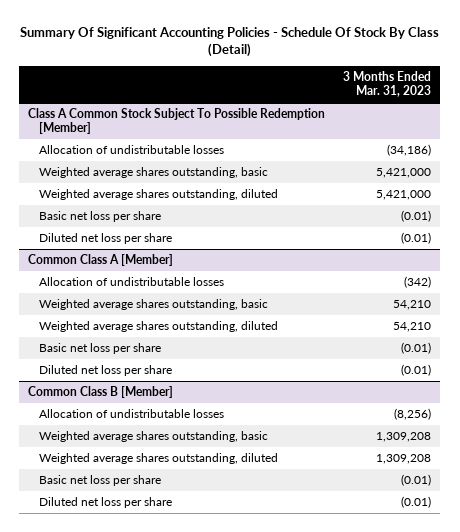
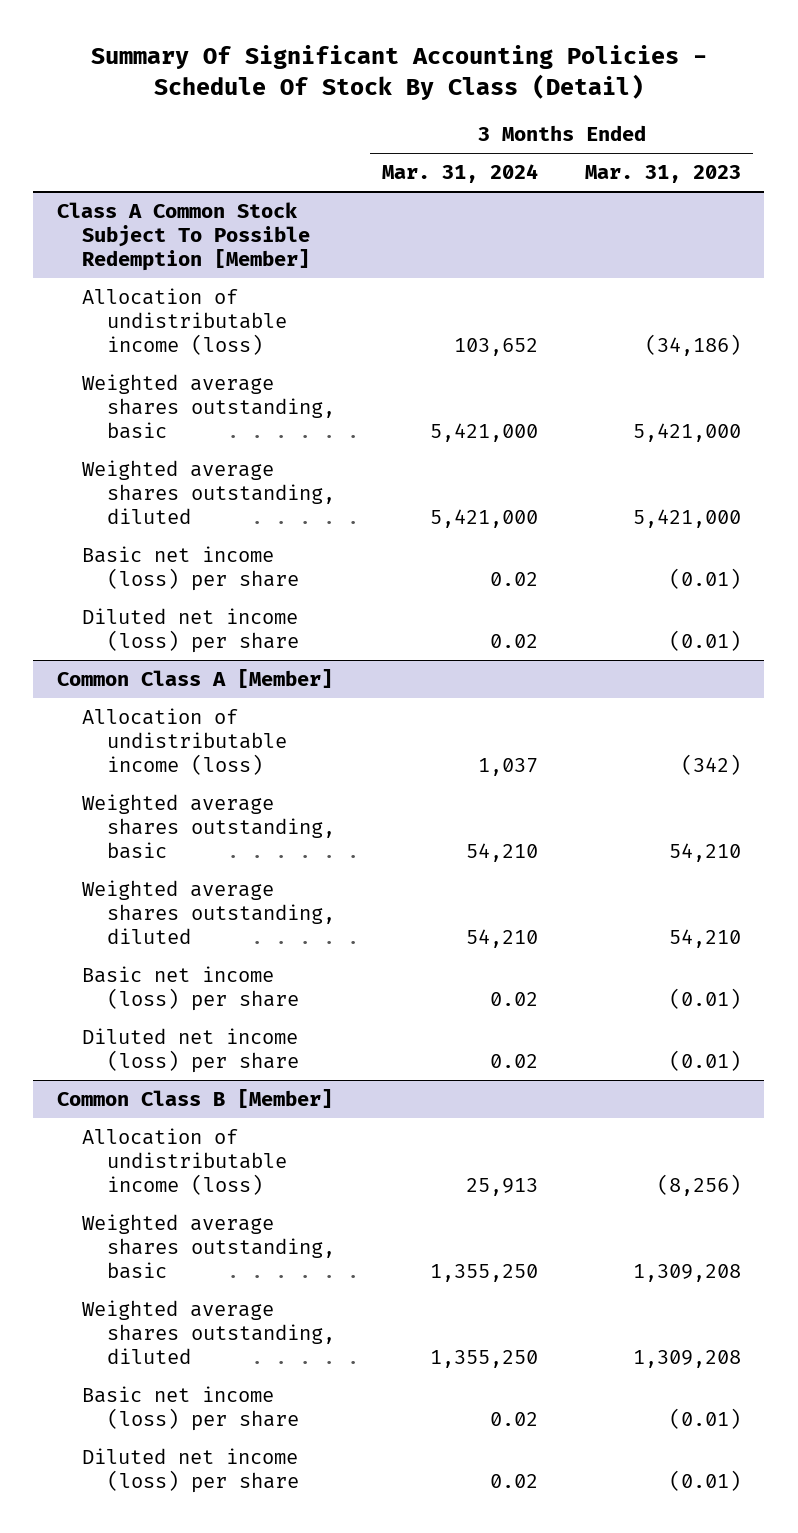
none -> [382,164,539,184] Mar. 31, 2024
[39,145,225,155] Allocation of undistributable losses -> [82,287,288,355] Allocation of undistributable income (loss)
[39,211,162,223] Basic net loss per share -> [82,545,300,591] Basic net income (loss) per share
[39,233,173,245] Diluted net loss per share -> [82,607,300,653] Diluted net income (loss) per share
[39,277,225,287] Allocation of undistributable losses -> [82,707,288,775] Allocation of undistributable income (loss)
[39,343,162,355] Basic net loss per share -> [82,965,300,1011] Basic net income (loss) per share
[39,365,173,377] Diluted net loss per share -> [82,1027,300,1073] Diluted net income (loss) per share
[39,409,225,419] Allocation of undistributable losses -> [82,1127,288,1195] Allocation of undistributable income (loss)
[39,475,162,487] Basic net loss per share -> [82,1385,300,1431] Basic net income (loss) per share
[39,497,173,509] Diluted net loss per share -> [82,1447,300,1493] Diluted net income (loss) per share

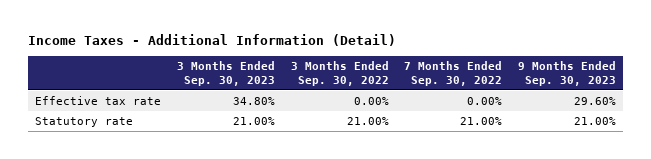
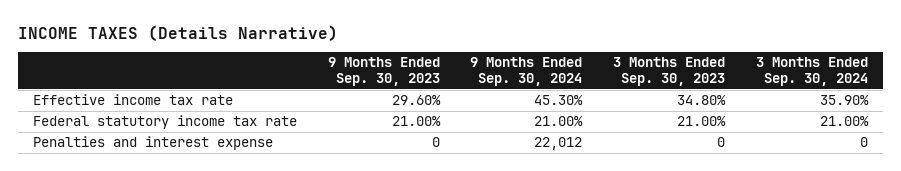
[27,33,396,46] Income Taxes - Additional Information (Detail) -> [17,24,338,41] INCOME TAXES (Details Narrative)
[290,61,389,86] 3 Months Ended Sep. 30, 2022 -> none
[404,61,503,86] 7 Months Ended Sep. 30, 2022 -> none
none -> [470,57,583,87] 9 Months Ended Sep. 30, 2024
none -> [755,57,868,87] 3 Months Ended Sep. 30, 2024
[35,95,162,105] Effective tax rate -> [33,94,234,106] Effective income tax rate
[35,116,134,127] Statutory rate -> [33,115,298,130] Federal statutory income tax rate
none -> [33,136,274,151] Penalties and interest expense

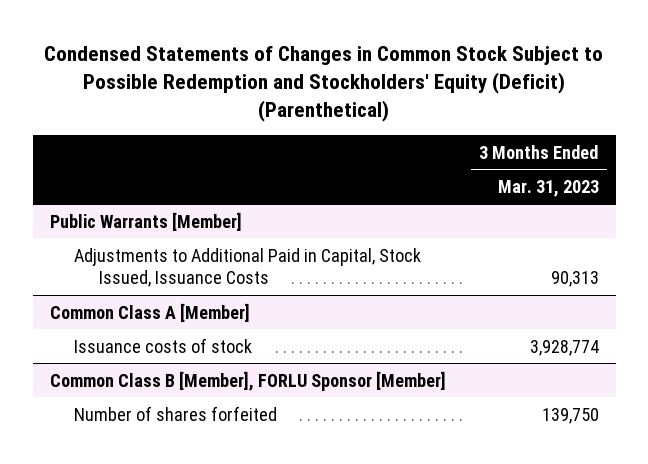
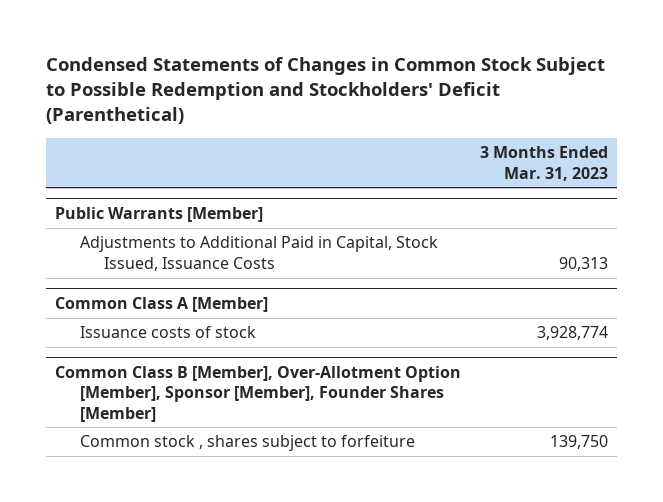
[44,45,604,122] Condensed Statements of Changes in Common Stock Subject to Possible Redemption and Stockholders' Equity (Deficit) (Parenthetical) -> [46,57,606,125] Condensed Statements of Changes in Common Stock Subject to Possible Redemption and Stockholders' Deficit (Parenthetical)
[49,370,446,391] Common Class B [Member], FORLU Sponsor [Member] -> none
none -> [55,365,462,422] Common Class B [Member], Over-Allotment Option [Member], Sponsor [Member], Founder Shares [Member]
[74,405,278,421] Number of shares forfeited -> [79,435,415,452] Common stock , shares subject to forfeiture

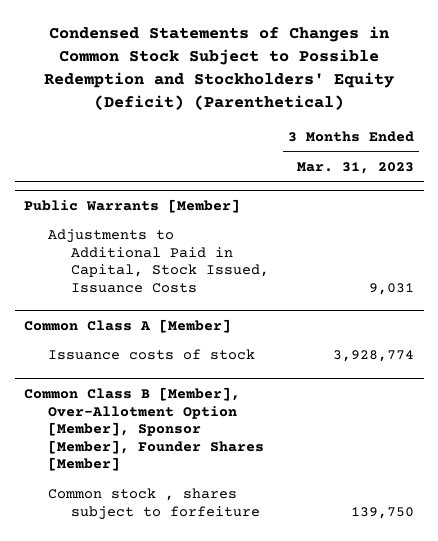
[46,57,606,125] Condensed Statements of Changes in Common Stock Subject to Possible Redemption and Stockholders' Deficit (Parenthetical) -> [44,25,395,111] Condensed Statements of Changes in Common Stock Subject to Possible Redemption and Stockholders' Equity (Deficit) (Parenthetical)
[558,256,608,271] 90,313 -> [368,283,414,296] 9,031

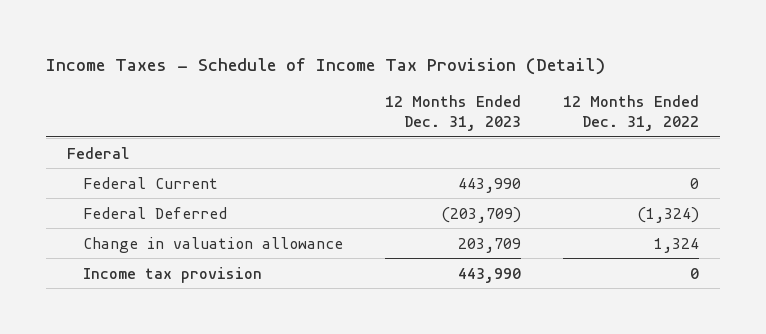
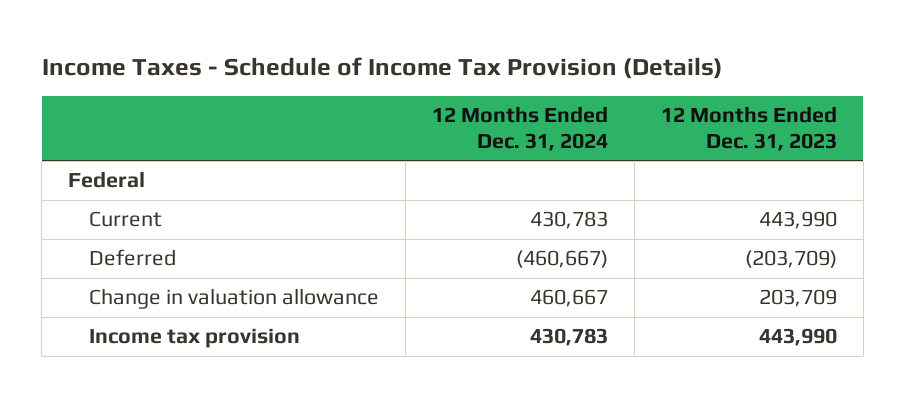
[46,58,606,76] Income Taxes - Schedule of Income Tax Provision (Detail) -> [41,56,723,79] Income Taxes - Schedule of Income Tax Provision (Details)
[563,95,700,131] 12 Months Ended Dec. 31, 2022 -> none
none -> [431,106,608,151] 12 Months Ended Dec. 31, 2024
[82,176,218,189] Federal Current -> [88,211,162,228] Current
[82,206,227,219] Federal Deferred -> [88,249,176,267] Deferred

